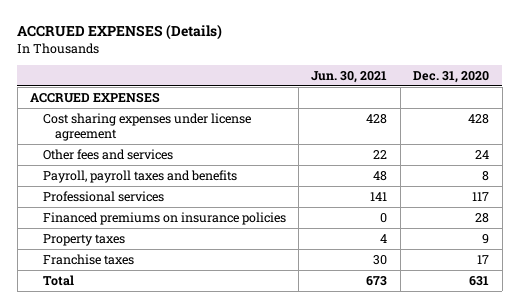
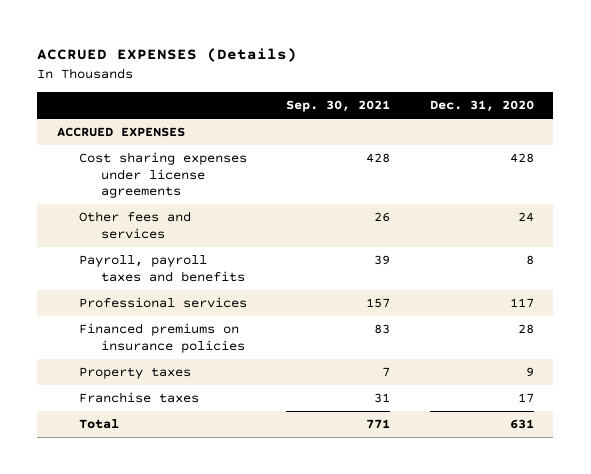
[311,70,388,83] Jun. 30, 2021 -> none
none -> [286,100,391,113] Sep. 30, 2021
[42,112,251,142] Cost sharing expenses under license agreement -> [79,152,248,199] Cost sharing expenses under license agreements

